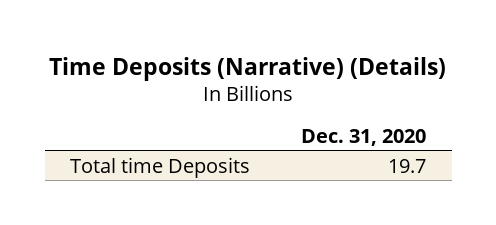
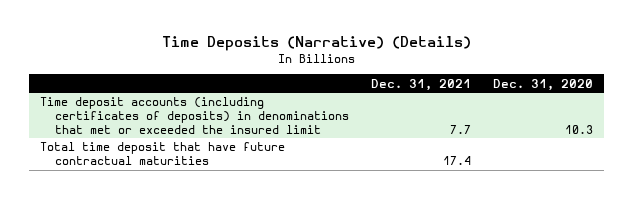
none -> [371,78,472,91] Dec. 31, 2021
[70,156,251,178] Total time Deposits -> none
none -> [40,97,350,134] Time deposit accounts (including certificates of deposits) in denominations that met or exceeded the insured limit
none -> [40,142,286,165] Total time deposit that have future contractual maturities

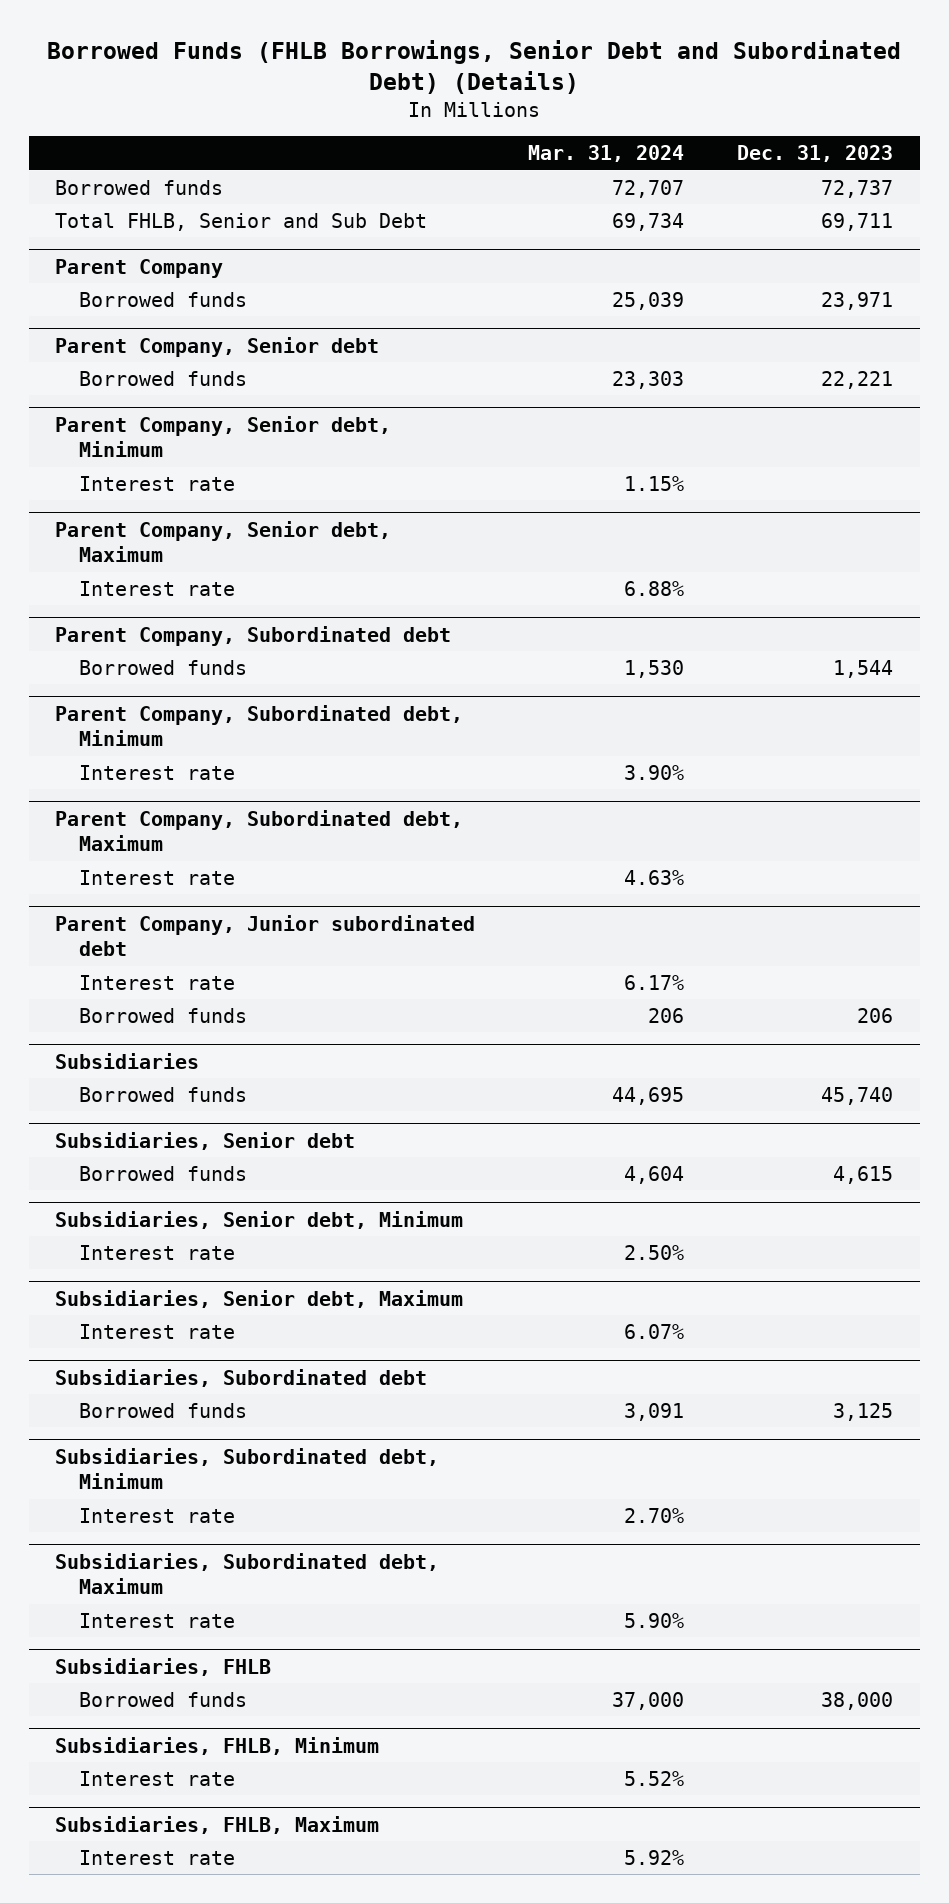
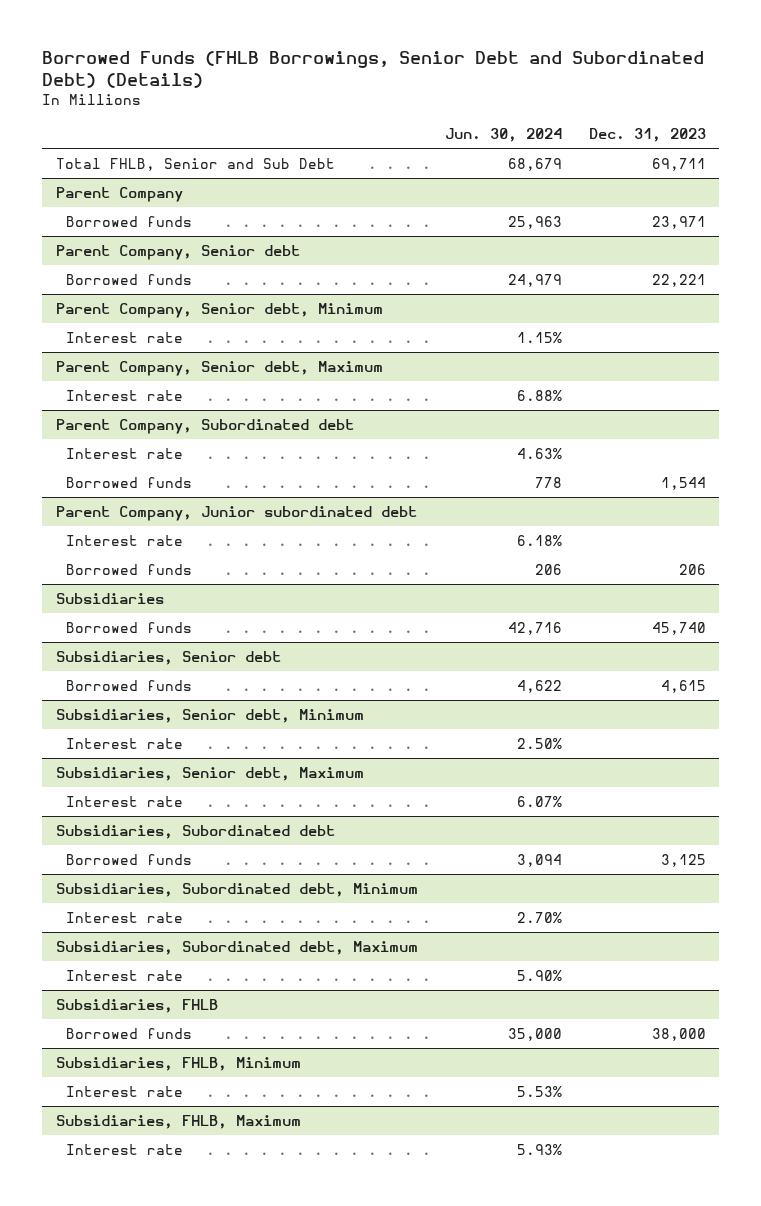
[528,145,685,163] Mar. 31, 2024 -> none
none -> [444,128,562,143] Jun. 30, 2024
[55,179,224,195] Borrowed funds -> none
none -> [65,447,183,459] Interest rate
[55,704,464,747] Parent Company, Subordinated debt, Minimum -> none
[79,764,236,780] Interest rate -> none
[55,809,464,852] Parent Company, Subordinated debt, Maximum -> none
[79,869,236,885] Interest rate -> none

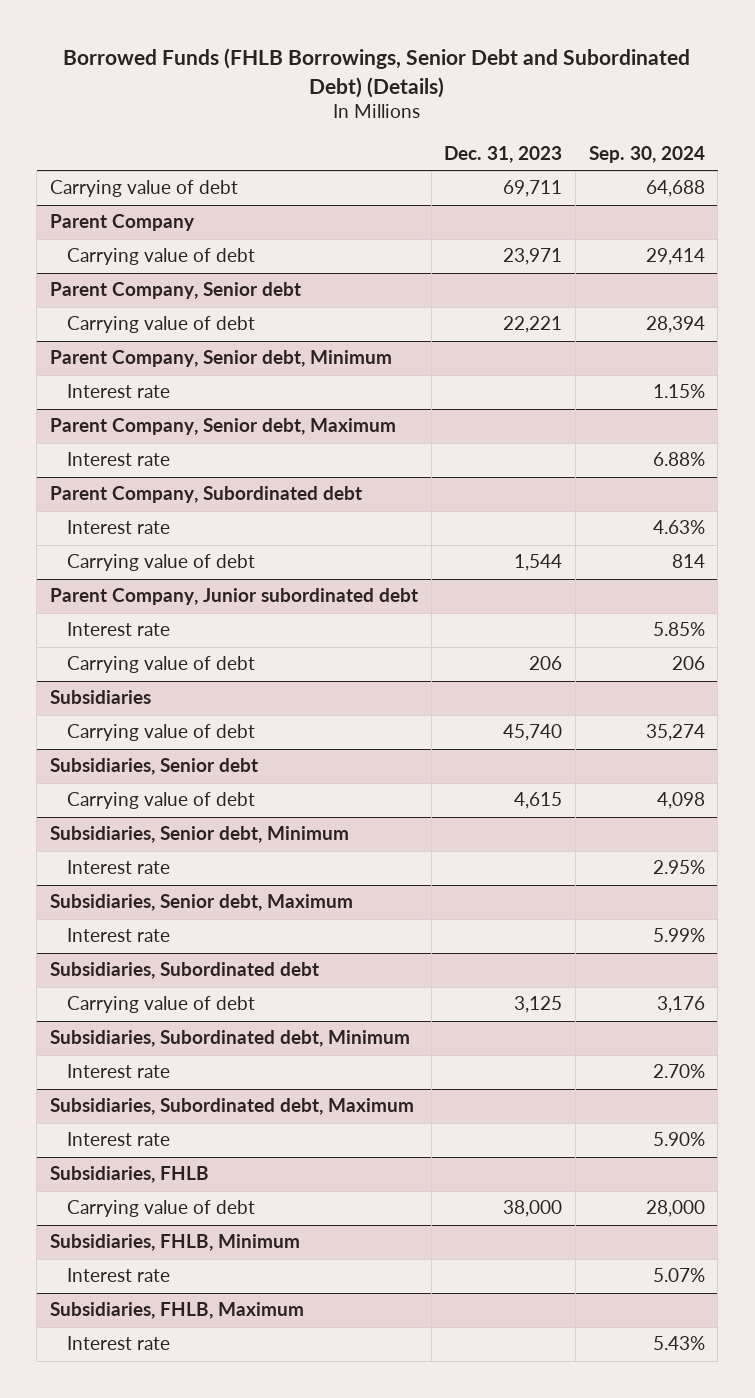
[444,128,562,143] Jun. 30, 2024 -> none
none -> [588,146,705,164] Sep. 30, 2024
[55,157,335,171] Total FHLB, Senior and Sub Debt -> [50,180,239,198] Carrying value of debt
[65,215,192,227] Borrowed funds -> [67,248,256,266] Carrying value of debt
[65,273,192,285] Borrowed funds -> [67,316,256,334] Carrying value of debt
[65,476,192,488] Borrowed funds -> [67,554,256,572] Carrying value of debt
[65,563,192,575] Borrowed funds -> none
none -> [67,656,256,674] Carrying value of debt
[65,621,192,633] Borrowed funds -> [67,724,256,742] Carrying value of debt
[65,679,192,691] Borrowed funds -> [67,792,256,810] Carrying value of debt
[65,853,192,865] Borrowed funds -> [67,996,256,1014] Carrying value of debt
[65,1027,192,1039] Borrowed funds -> none
none -> [67,1200,256,1218] Carrying value of debt

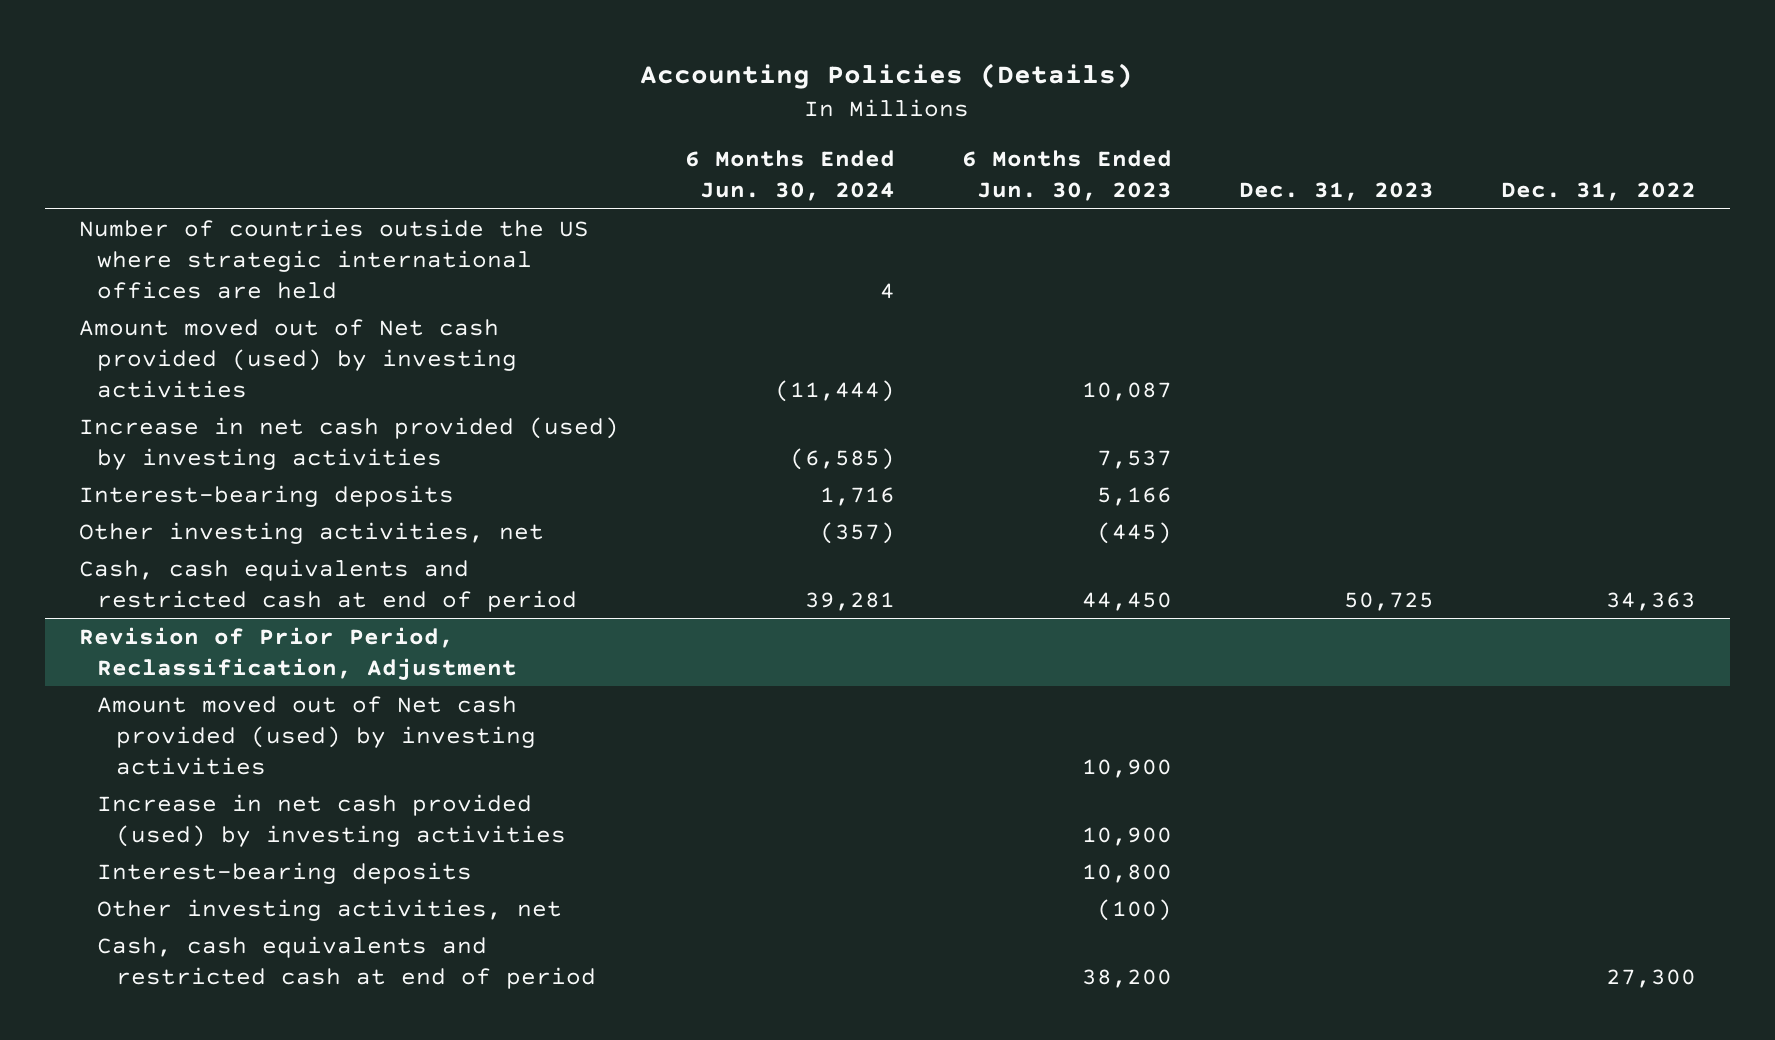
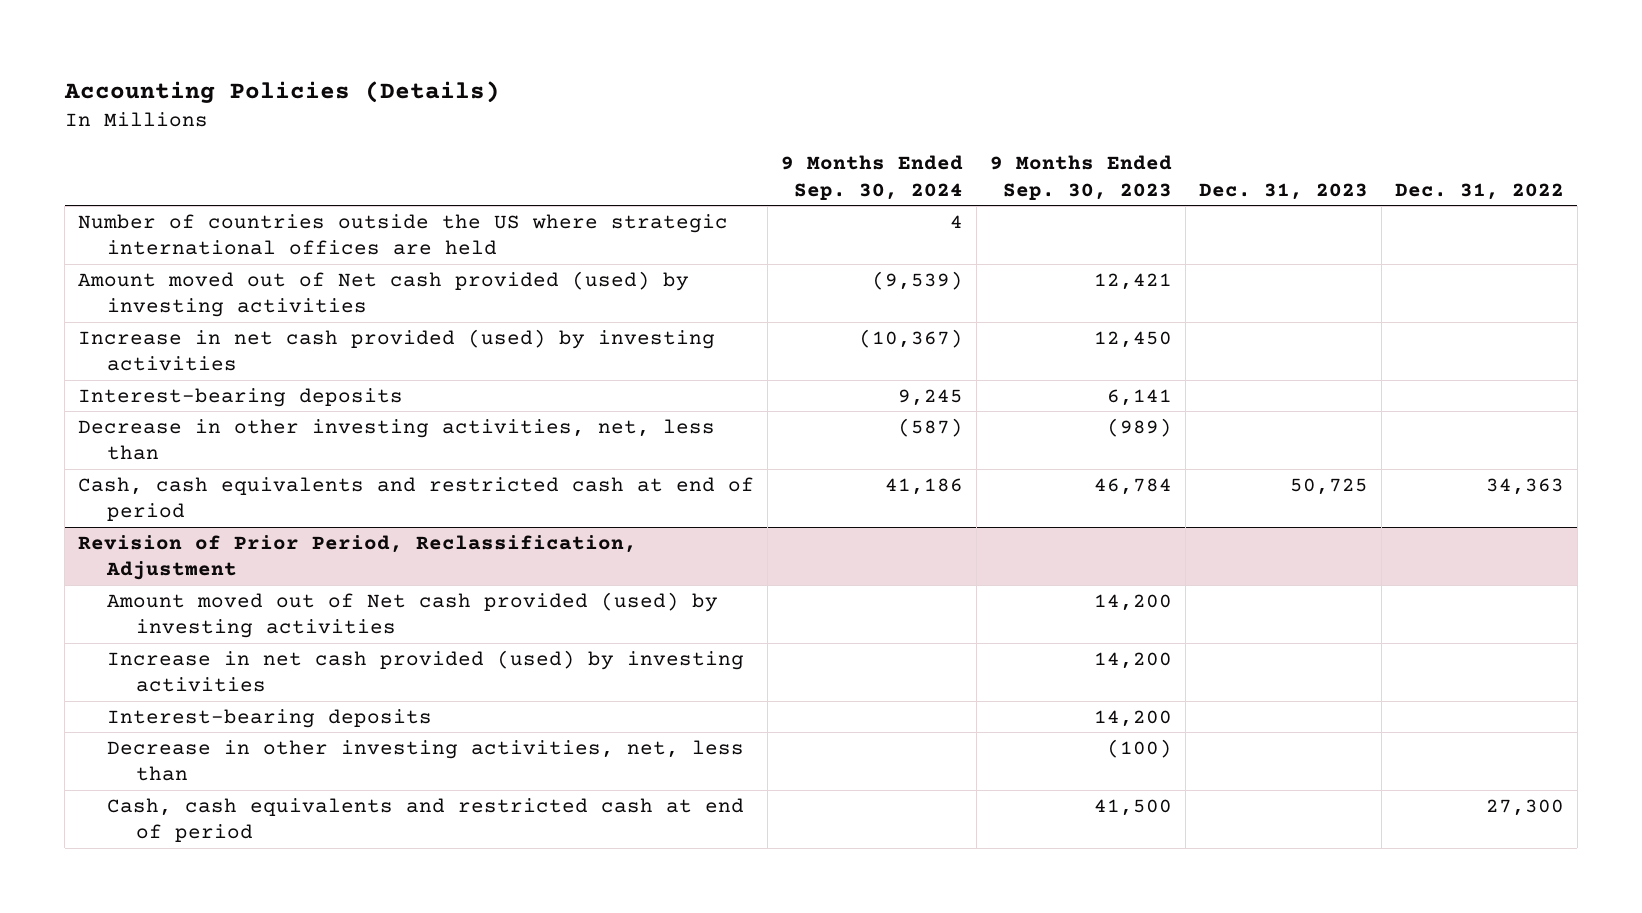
[685,150,896,202] 6 Months Ended Jun. 30, 2024 -> none
[962,150,1173,202] 6 Months Ended Jun. 30, 2023 -> none
none -> [781,155,964,200] 9 Months Ended Sep. 30, 2024
none -> [990,155,1173,200] 9 Months Ended Sep. 30, 2023
[78,521,544,544] Other investing activities, net -> [78,418,716,460] Decrease in other investing activities, net, less than
[97,898,563,921] Other investing activities, net -> [107,739,745,781] Decrease in other investing activities, net, less than

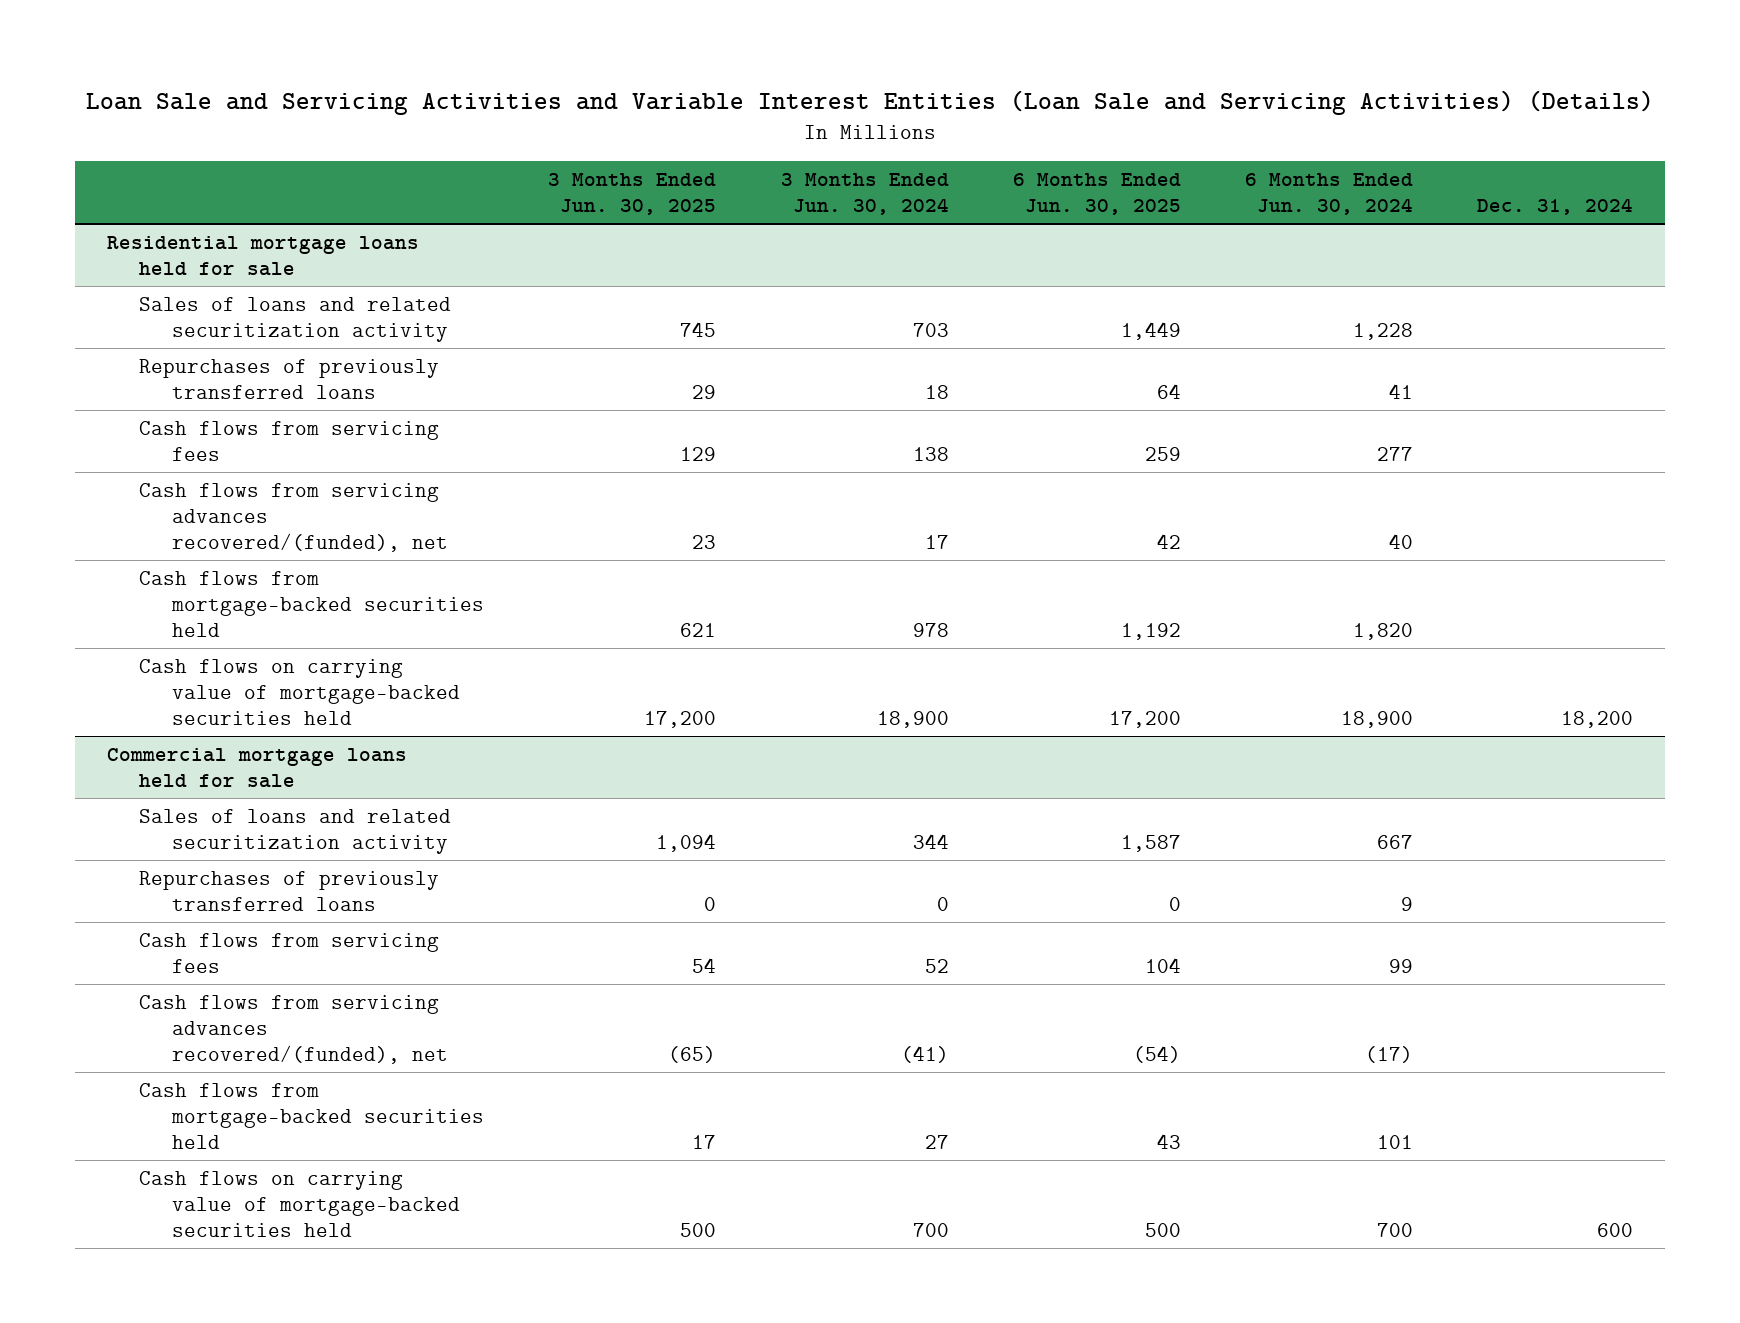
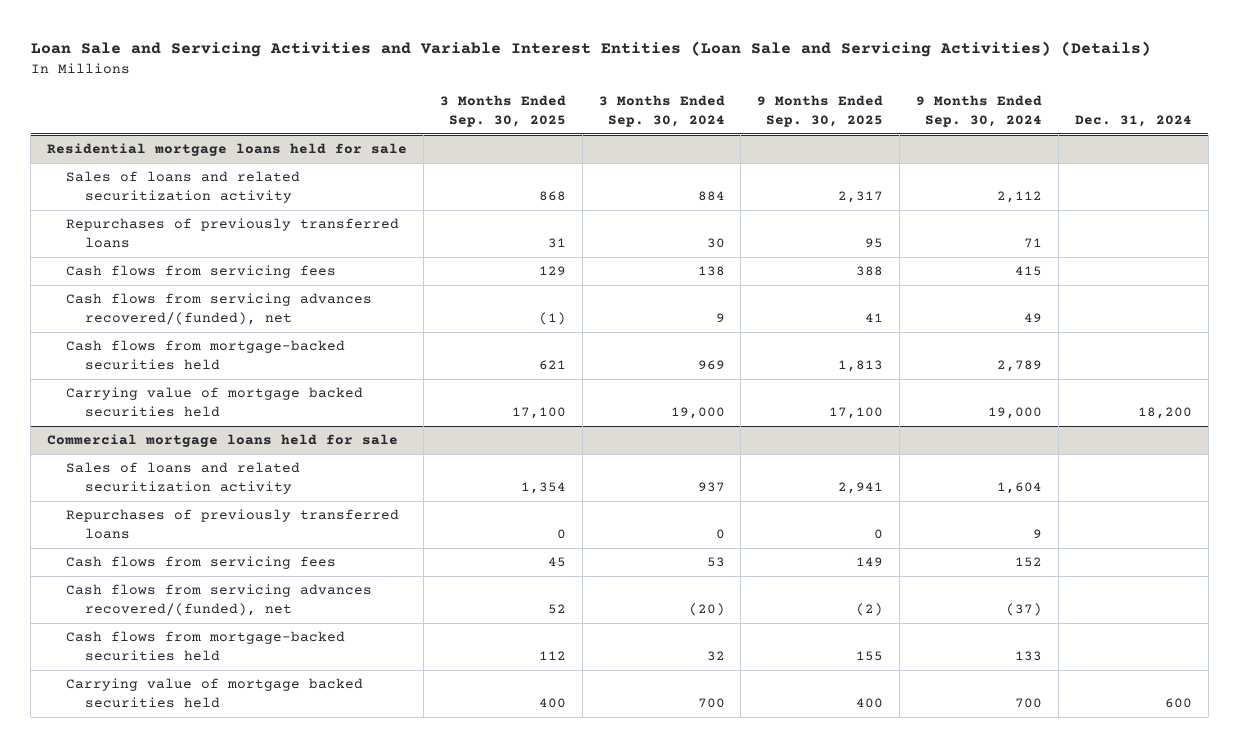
[548,172,717,215] 3 Months Ended Jun. 30, 2025 -> none
[780,172,949,215] 3 Months Ended Jun. 30, 2024 -> none
[1012,172,1181,215] 6 Months Ended Jun. 30, 2025 -> none
[1245,172,1414,215] 6 Months Ended Jun. 30, 2024 -> none
none -> [439,95,566,127] 3 Months Ended Sep. 30, 2025
none -> [598,95,725,127] 3 Months Ended Sep. 30, 2024
none -> [757,95,884,127] 9 Months Ended Sep. 30, 2025
none -> [916,95,1043,127] 9 Months Ended Sep. 30, 2024
[139,658,461,725] Cash flows on carrying value of mortgage-backed securities held -> [66,387,364,417] Carrying value of mortgage backed securities held
[139,1170,461,1237] Cash flows on carrying value of mortgage-backed securities held -> [66,678,364,708] Carrying value of mortgage backed securities held

